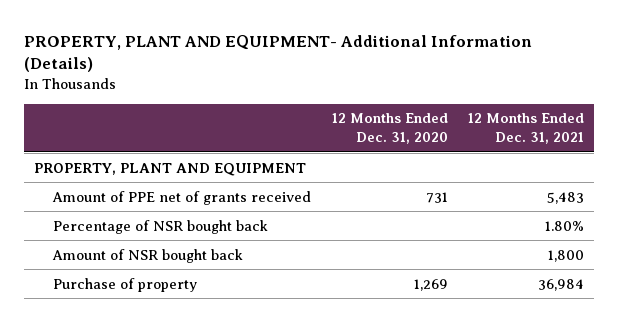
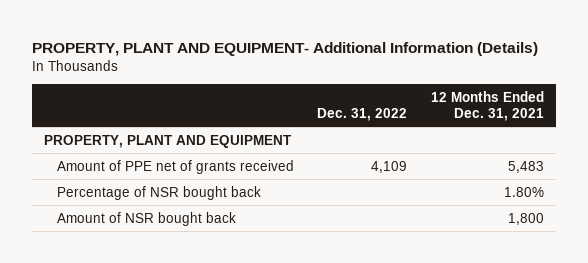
[331,113,448,144] 12 Months Ended Dec. 31, 2020 -> none
none -> [317,107,408,121] Dec. 31, 2022
[53,277,198,292] Purchase of property -> none

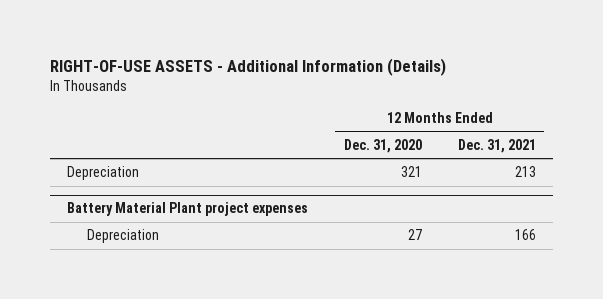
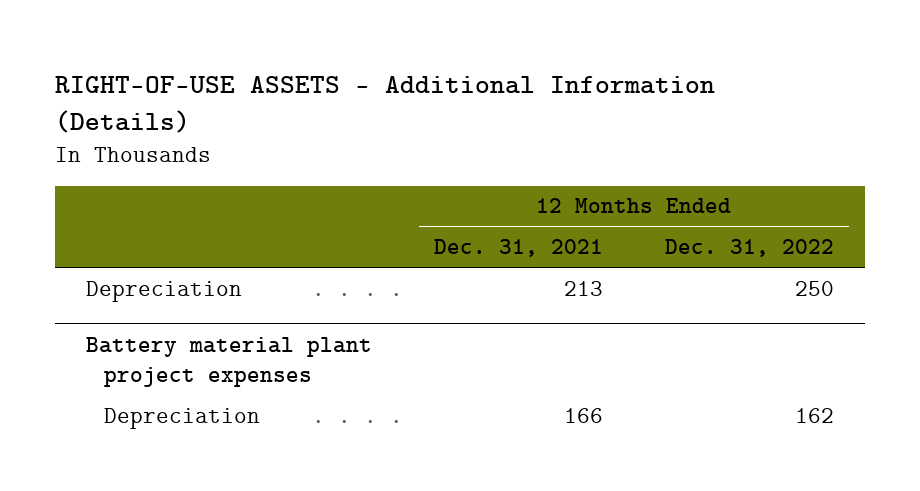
[343,138,422,153] Dec. 31, 2020 -> none
none -> [664,239,834,258] Dec. 31, 2022
[67,202,309,217] Battery Material Plant project expenses -> [86,336,373,387] Battery material plant project expenses

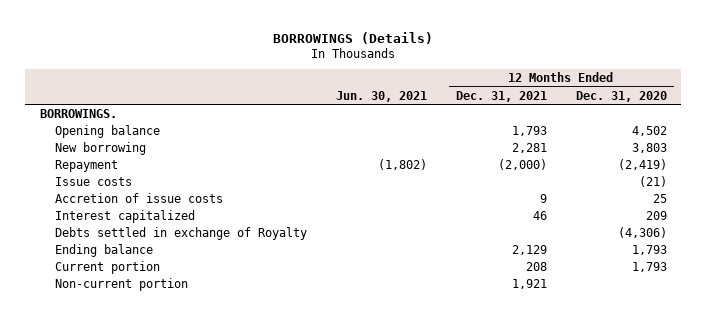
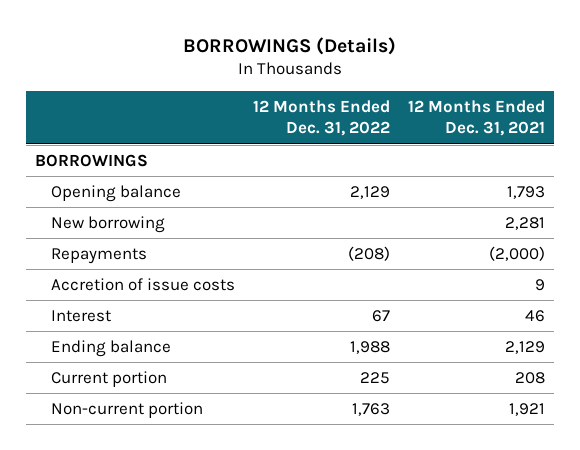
[335,90,427,102] Jun. 30, 2021 -> none
[575,90,667,102] Dec. 31, 2020 -> none
none -> [253,100,391,137] 12 Months Ended Dec. 31, 2022
[39,108,117,118] BORROWINGS. -> [34,153,148,167] BORROWINGS
[54,176,132,186] Issue costs -> none
[54,159,118,172] Repayment -> [51,247,148,264] Repayments
[54,226,307,240] Debts settled in exchange of Royalty -> none
[54,209,195,223] Interest capitalized -> [51,309,112,322] Interest

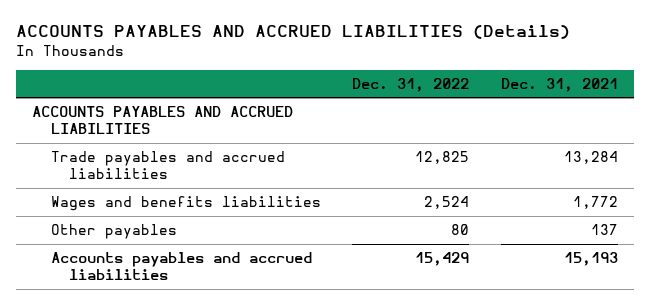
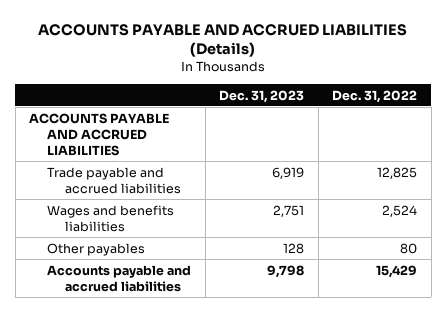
[16,25,571,40] ACCOUNTS PAYABLES AND ACCRUED LIABILITIES (Details) -> [38,23,408,58] ACCOUNTS PAYABLE AND ACCRUED LIABILITIES (Details)
[501,77,619,92] Dec. 31, 2021 -> none
none -> [219,89,305,103] Dec. 31, 2023
[31,106,293,134] ACCOUNTS PAYABLES AND ACCRUED LIABILITIES -> [29,112,170,156] ACCOUNTS PAYABLE AND ACCRUED LIABILITIES
[50,151,285,179] Trade payables and accrued liabilities -> [47,166,182,194] Trade payable and accrued liabilities
[50,252,312,280] Accounts payables and accrued liabilities -> [47,264,192,292] Accounts payable and accrued liabilities

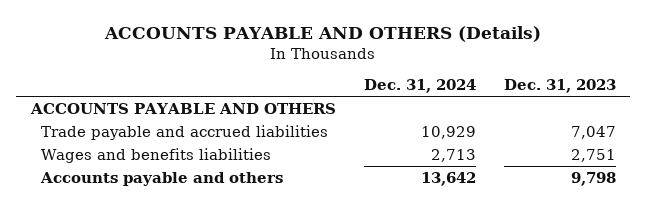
[38,23,408,58] ACCOUNTS PAYABLE AND ACCRUED LIABILITIES (Details) -> [104,25,542,42] ACCOUNTS PAYABLE AND OTHERS (Details)
[332,89,418,103] Dec. 31, 2022 -> none
none -> [363,78,476,93] Dec. 31, 2024
[29,112,170,156] ACCOUNTS PAYABLE AND ACCRUED LIABILITIES -> [29,102,336,114] ACCOUNTS PAYABLE AND OTHERS
[272,166,305,179] 6,919 -> [571,125,617,139] 7,047
[47,242,146,256] Other payables -> none
[47,264,192,292] Accounts payable and accrued liabilities -> [40,171,284,186] Accounts payable and others

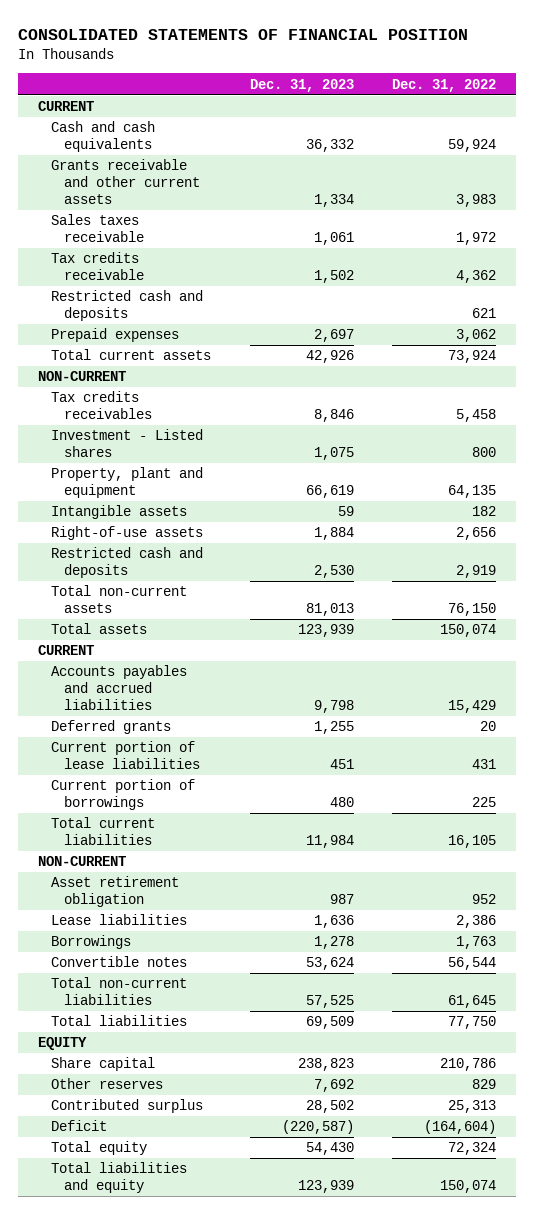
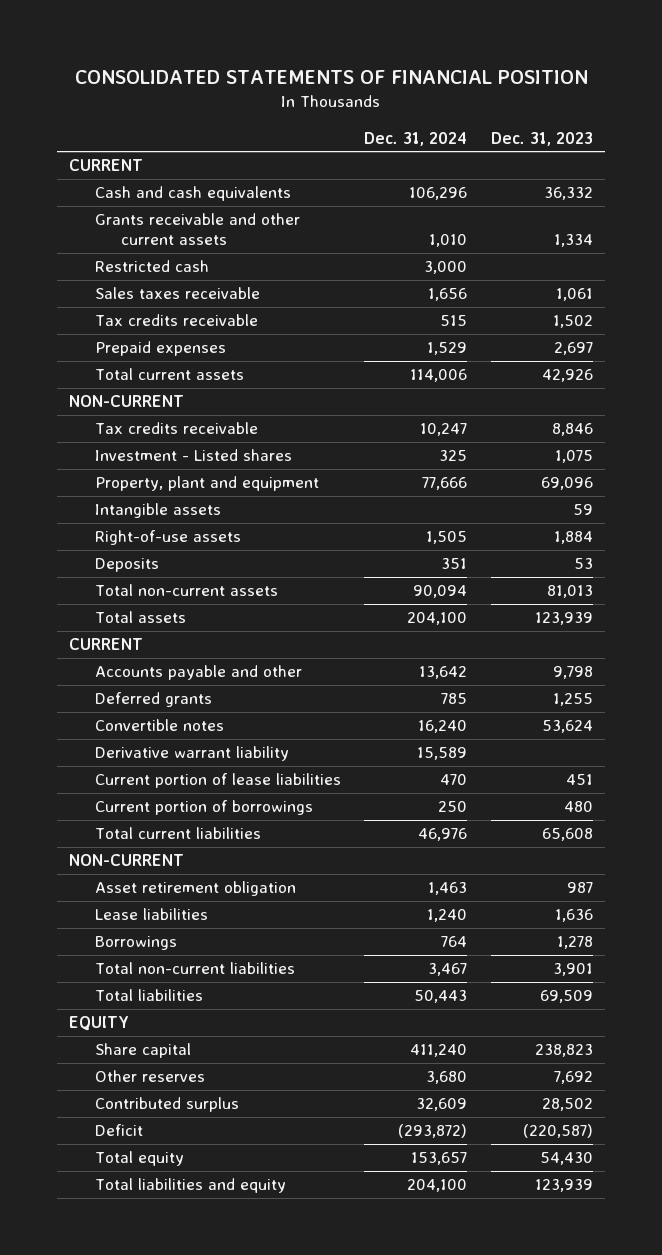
[392,78,497,92] Dec. 31, 2022 -> none
none -> [364,131,468,146] Dec. 31, 2024
none -> [94,260,209,273] Restricted cash
[50,290,203,322] Restricted cash and deposits -> none
[50,391,152,420] Tax credits receivables -> [94,422,258,435] Tax credits receivable
[305,485,354,499] 66,619 -> [540,477,593,491] 69,096
[50,547,203,579] Restricted cash and deposits -> none
none -> [94,558,159,573] Deposits
[50,665,187,711] Accounts payables and accrued liabilities -> [94,665,302,681] Accounts payable and other
[50,956,187,968] Convertible notes -> [94,719,224,732] Convertible notes
none -> [94,746,289,762] Derivative warrant liability
[305,835,354,849] 11,984 -> [541,828,593,842] 65,608
[305,995,354,1009] 57,525 -> [552,963,593,977] 3,901

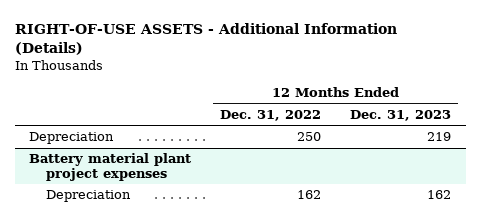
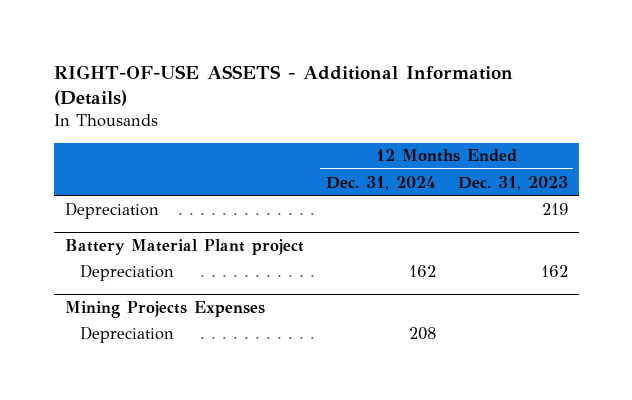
[220,110,322,122] Dec. 31, 2022 -> none
none -> [325,175,436,190] Dec. 31, 2024
[29,153,192,181] Battery material plant project expenses -> [64,238,304,255] Battery Material Plant project
none -> [64,300,265,318] Mining Projects Expenses
none -> [80,325,175,343] Depreciation

